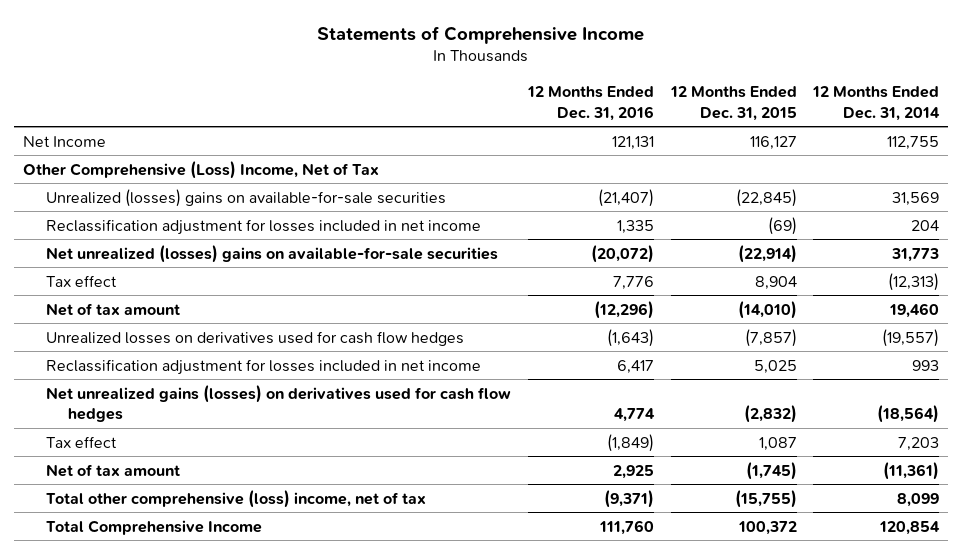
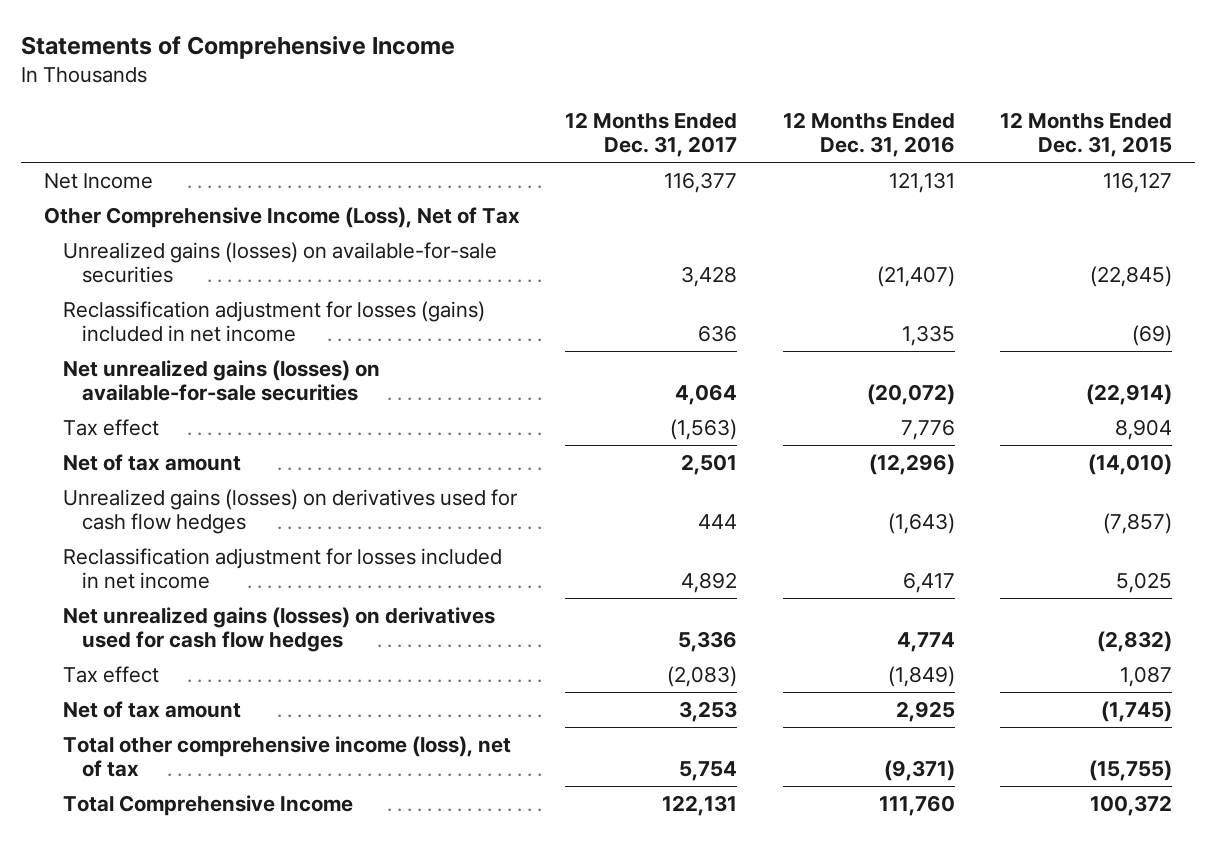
[812,86,941,121] 12 Months Ended Dec. 31, 2014 -> none
none -> [565,111,738,158] 12 Months Ended Dec. 31, 2017
[22,160,379,179] Other Comprehensive (Loss) Income, Net of Tax -> [43,206,520,228] Other Comprehensive Income (Loss), Net of Tax
[45,188,446,207] Unrealized (losses) gains on available-for-sale securities -> [62,241,497,284] Unrealized gains (losses) on available-for-sale securities
[45,218,481,235] Reclassification adjustment for losses included in net income -> [62,300,485,343] Reclassification adjustment for losses (gains) included in net income
[45,244,498,263] Net unrealized (losses) gains on available-for-sale securities -> [62,359,380,402] Net unrealized gains (losses) on available-for-sale securities
[45,330,464,346] Unrealized losses on derivatives used for cash flow hedges -> [62,488,518,535] Unrealized gains (losses) on derivatives used for cash flow hedges
[45,489,426,508] Total other comprehensive (loss) income, net of tax -> [62,735,511,778] Total other comprehensive income (loss), net of tax

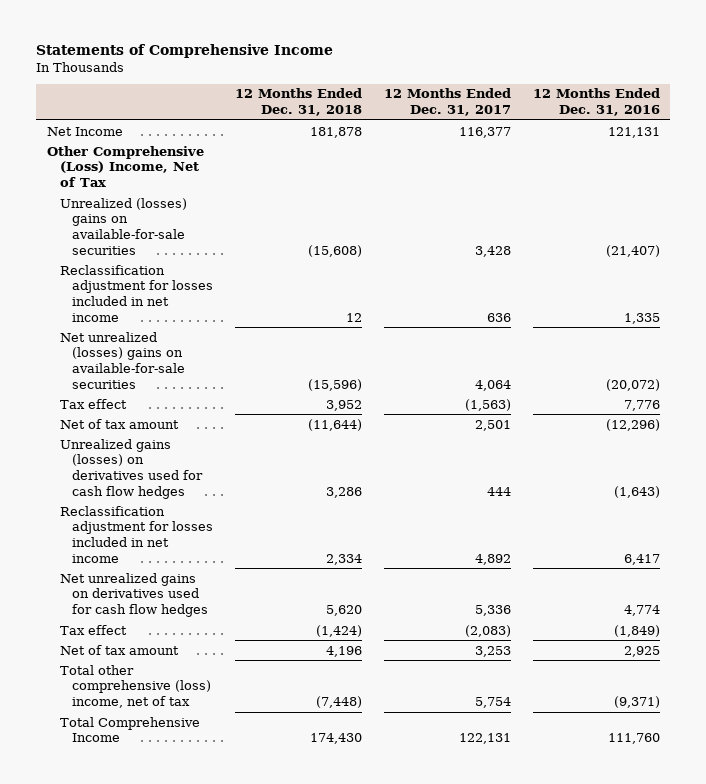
[1000,111,1173,158] 12 Months Ended Dec. 31, 2015 -> none
none -> [235,88,363,117] 12 Months Ended Dec. 31, 2018
[43,206,520,228] Other Comprehensive Income (Loss), Net of Tax -> [46,145,204,187] Other Comprehensive (Loss) Income, Net of Tax
[62,241,497,284] Unrealized gains (losses) on available-for-sale securities -> [59,197,187,255] Unrealized (losses) gains on available-for-sale securities
[62,300,485,343] Reclassification adjustment for losses (gains) included in net income -> [59,264,214,322] Reclassification adjustment for losses included in net income
[62,359,380,402] Net unrealized gains (losses) on available-for-sale securities -> [59,331,186,389] Net unrealized (losses) gains on available-for-sale securities
[62,606,495,653] Net unrealized gains (losses) on derivatives used for cash flow hedges -> [59,572,209,617] Net unrealized gains on derivatives used for cash flow hedges
[62,735,511,778] Total other comprehensive income (loss), net of tax -> [59,664,212,708] Total other comprehensive (loss) income, net of tax

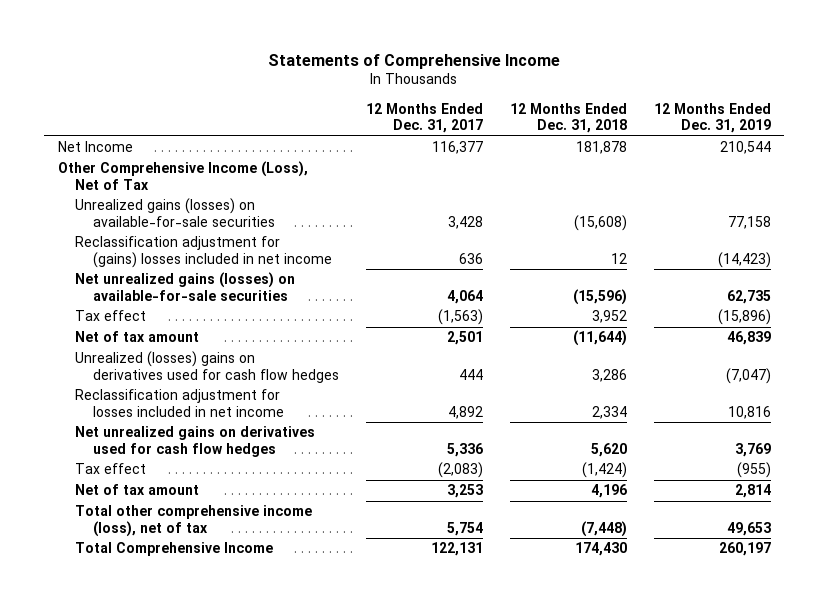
[532,88,660,117] 12 Months Ended Dec. 31, 2016 -> none
none -> [653,102,771,134] 12 Months Ended Dec. 31, 2019
[46,145,204,187] Other Comprehensive (Loss) Income, Net of Tax -> [57,161,308,190] Other Comprehensive Income (Loss), Net of Tax
[59,197,187,255] Unrealized (losses) gains on available-for-sale securities -> [75,198,276,227] Unrealized gains (losses) on available-for-sale securities
[59,264,214,322] Reclassification adjustment for losses included in net income -> [75,236,333,268] Reclassification adjustment for (gains) losses included in net income
[59,331,186,389] Net unrealized (losses) gains on available-for-sale securities -> [75,272,296,301] Net unrealized gains (losses) on available-for-sale securities
[59,438,204,499] Unrealized gains (losses) on derivatives used for cash flow hedges -> [75,351,340,383] Unrealized (losses) gains on derivatives used for cash flow hedges
[59,664,212,708] Total other comprehensive (loss) income, net of tax -> [75,505,313,537] Total other comprehensive income (loss), net of tax

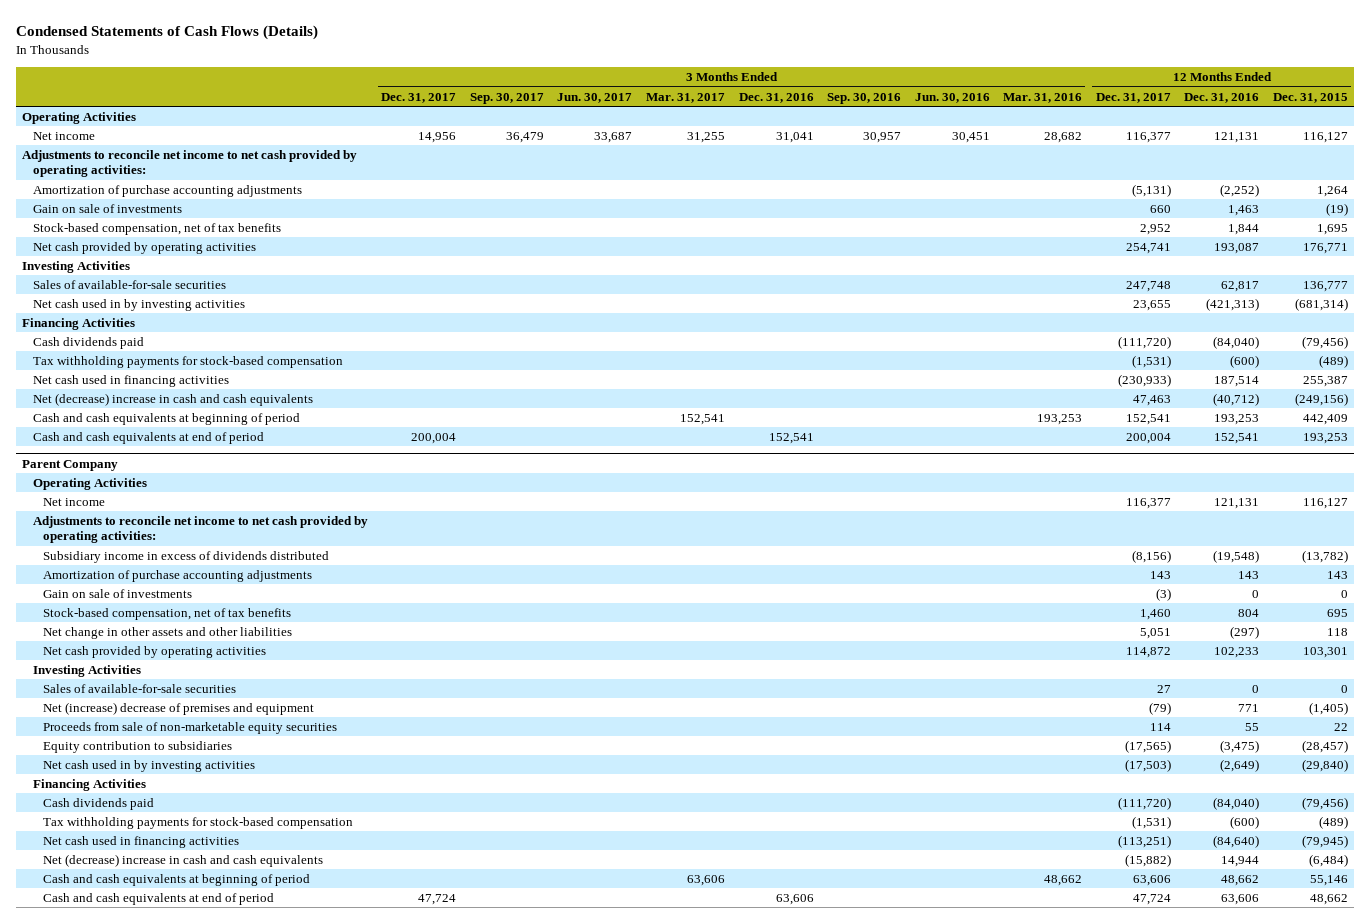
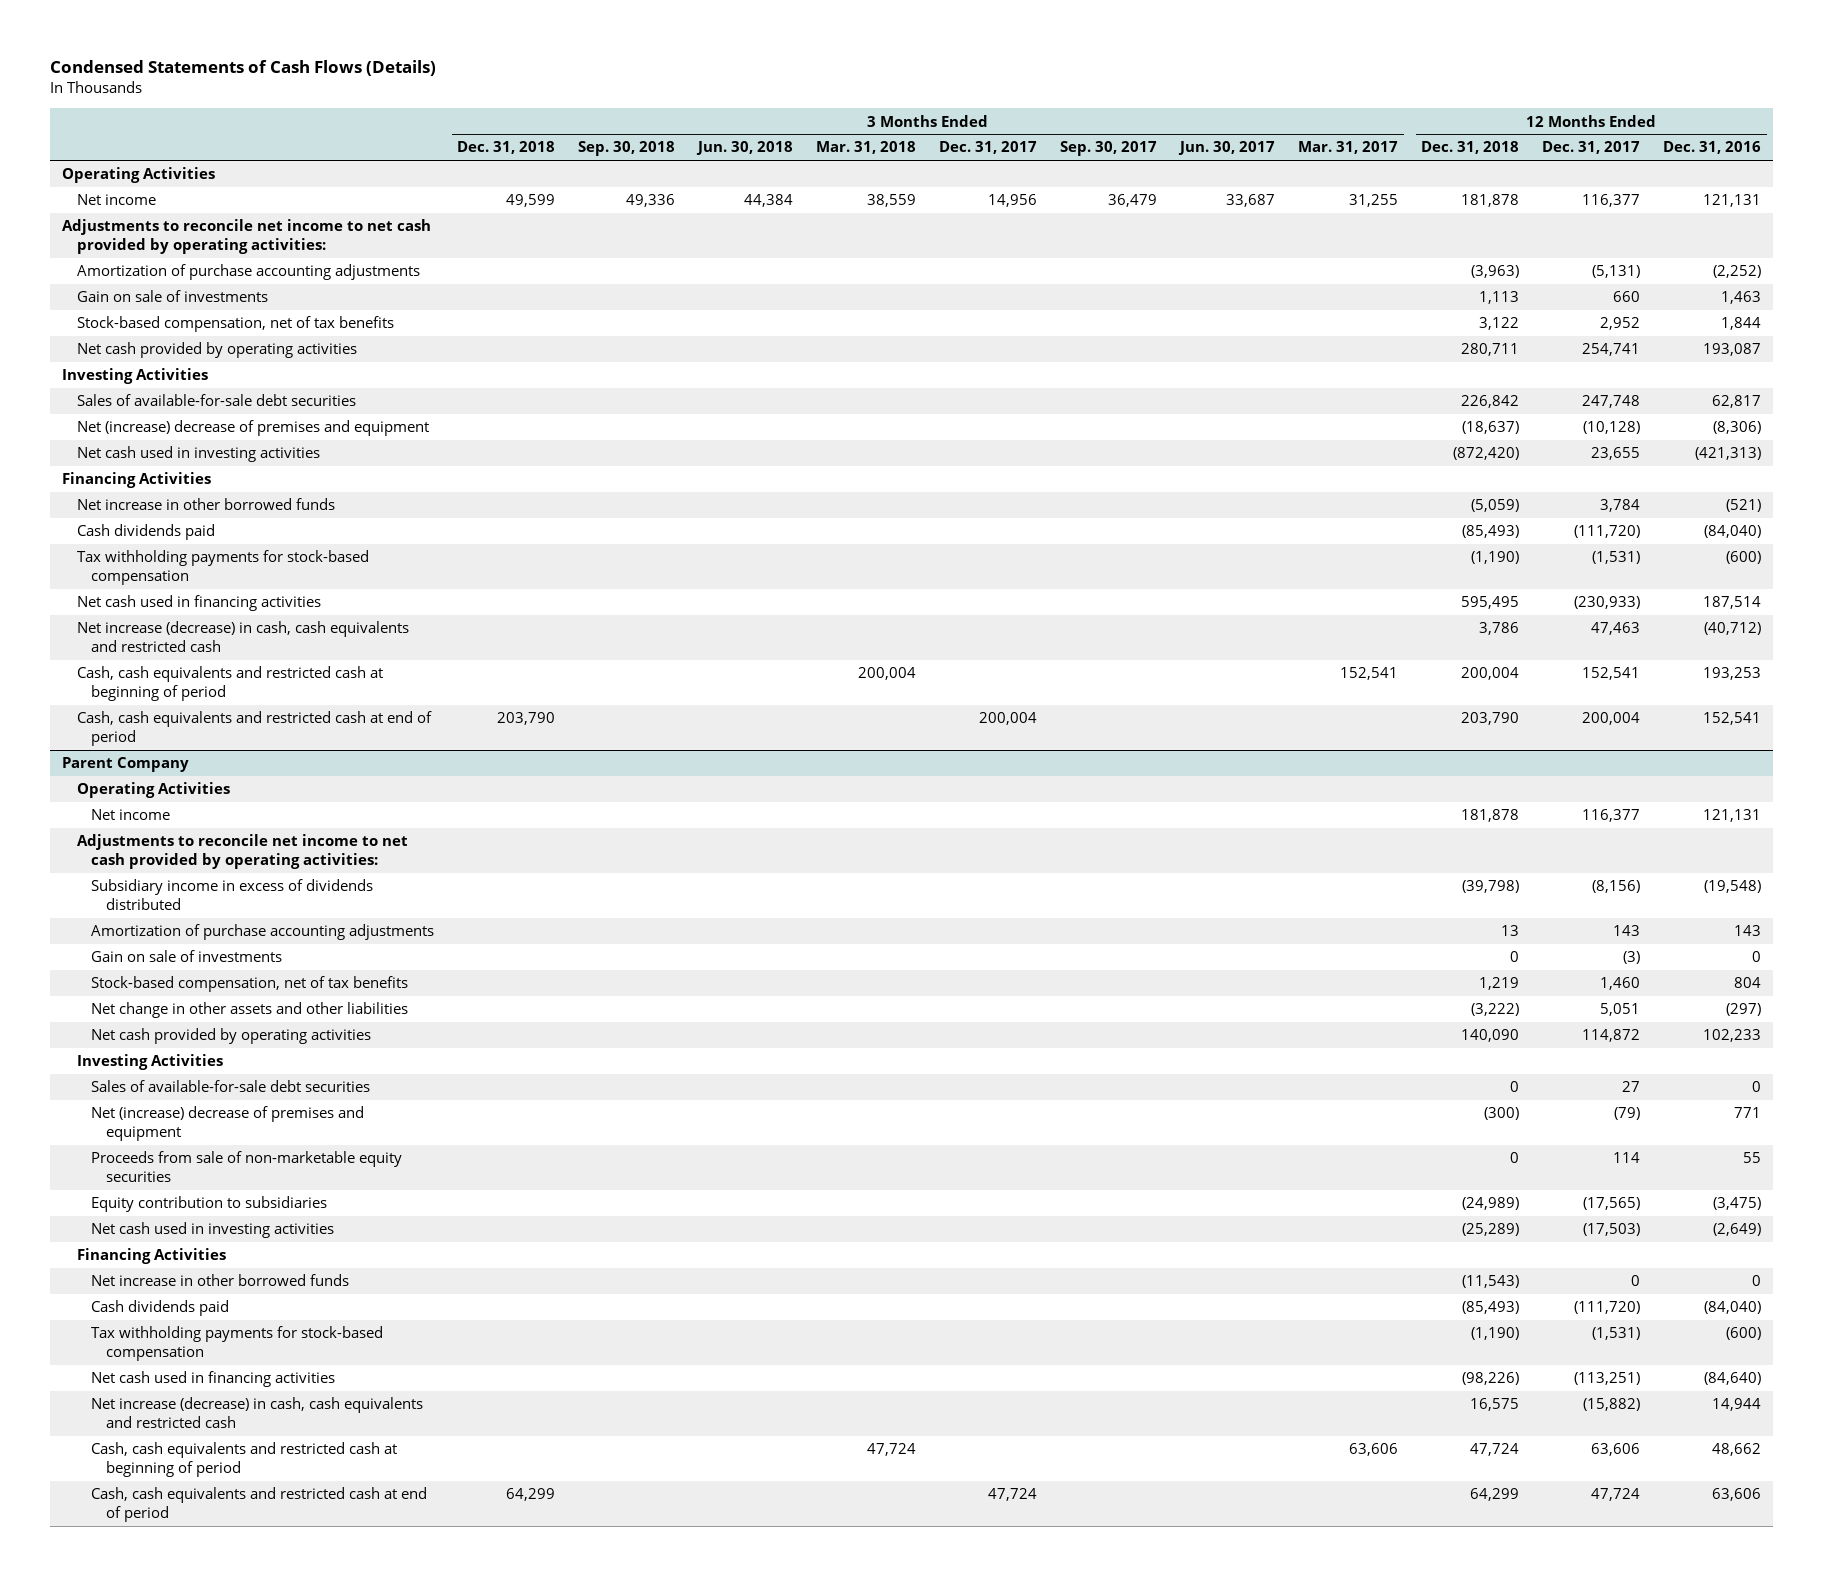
[738,92,814,103] Dec. 31, 2016 -> none
[827,92,902,104] Sep. 30, 2016 -> none
[914,92,990,103] Jun. 30, 2016 -> none
[1003,92,1083,103] Mar. 31, 2016 -> none
[1272,92,1348,103] Dec. 31, 2015 -> none
none -> [457,141,556,155] Dec. 31, 2018
none -> [578,141,676,157] Sep. 30, 2018
none -> [696,141,794,156] Jun. 30, 2018
none -> [816,141,917,155] Mar. 31, 2018
none -> [1421,141,1520,155] Dec. 31, 2018
[32,280,226,290] Sales of available-for-sale securities -> [76,394,356,407] Sales of available-for-sale debt securities
none -> [76,420,429,437] Net (increase) decrease of premises and equipment
[32,299,245,312] Net cash used in by investing activities -> [76,446,320,463] Net cash used in investing activities
none -> [76,498,335,511] Net increase in other borrowed funds
[32,393,313,407] Net (decrease) increase in cash and cash equivalents -> [76,621,409,653] Net increase (decrease) in cash, cash equivalents and restricted cash
[32,413,300,426] Cash and cash equivalents at beginning of period -> [76,666,383,702] Cash, cash equivalents and restricted cash at beginning of period
[32,432,264,445] Cash and cash equivalents at end of period -> [76,711,432,747] Cash, cash equivalents and restricted cash at end of period
[43,684,237,694] Sales of available-for-sale securities -> [91,1080,371,1093] Sales of available-for-sale debt securities
[43,760,256,773] Net cash used in by investing activities -> [91,1222,335,1239] Net cash used in investing activities
none -> [91,1274,350,1287] Net increase in other borrowed funds
[43,854,324,868] Net (decrease) increase in cash and cash equivalents -> [91,1397,424,1429] Net increase (decrease) in cash, cash equivalents and restricted cash
[43,874,311,887] Cash and cash equivalents at beginning of period -> [91,1442,398,1478] Cash, cash equivalents and restricted cash at beginning of period
[43,893,275,906] Cash and cash equivalents at end of period -> [91,1487,428,1523] Cash, cash equivalents and restricted cash at end of period

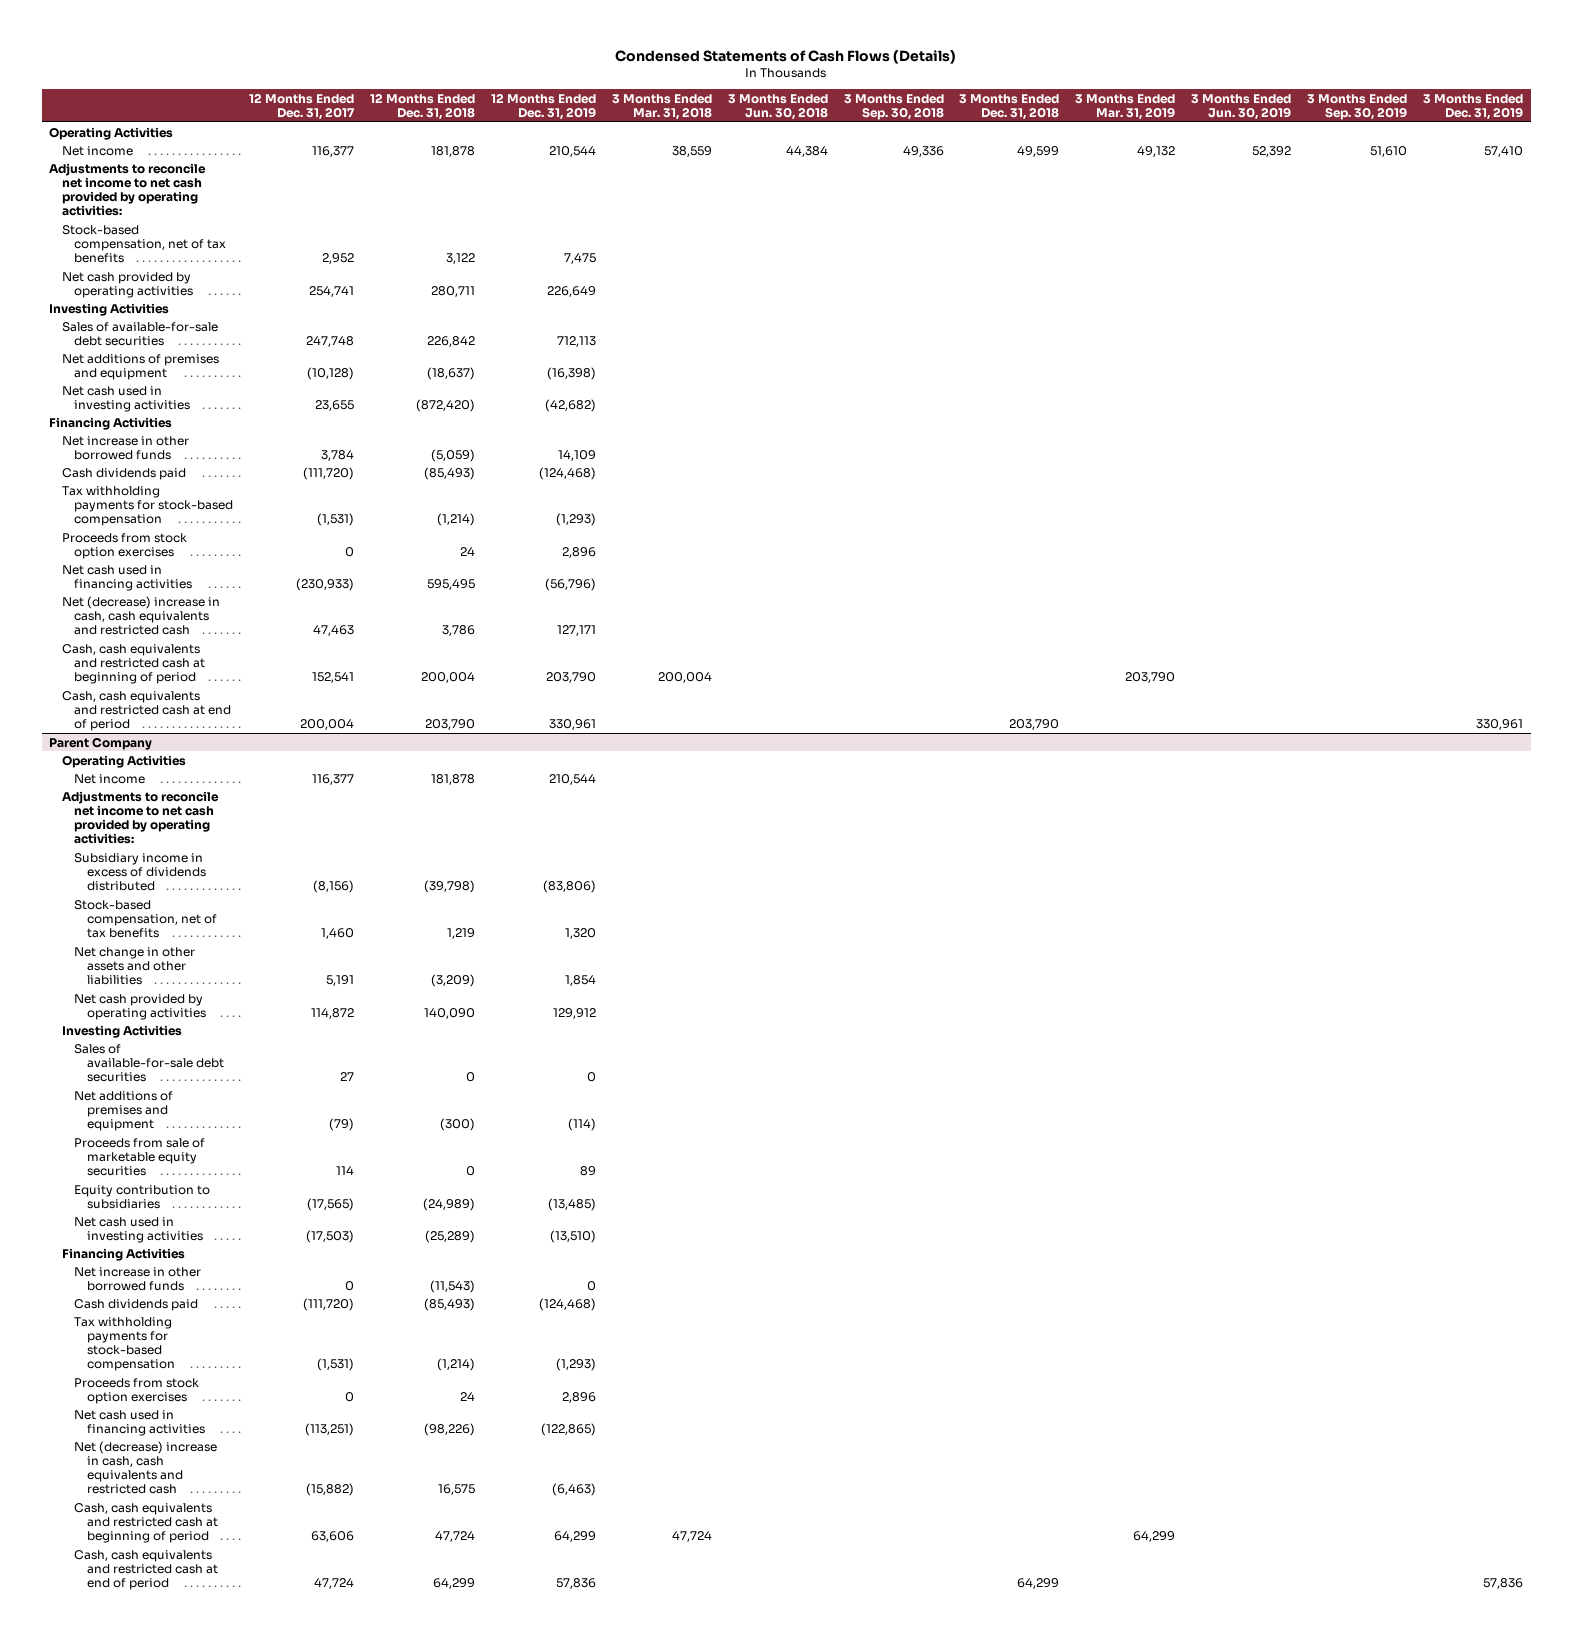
[939,141,1038,155] Dec. 31, 2017 -> none
[1060,141,1158,157] Sep. 30, 2017 -> none
[1178,141,1276,156] Jun. 30, 2017 -> none
[1298,141,1399,155] Mar. 31, 2017 -> none
[1663,141,1762,155] Dec. 31, 2016 -> none
none -> [490,92,596,120] 12 Months Ended Dec. 31, 2019
none -> [1075,93,1176,120] 3 Months Ended Mar. 31, 2019
none -> [1191,93,1292,120] 3 Months Ended Jun. 30, 2019
none -> [1306,93,1407,120] 3 Months Ended Sep. 30, 2019
none -> [1422,93,1523,120] 3 Months Ended Dec. 31, 2019
[76,264,420,281] Amortization of purchase accounting adjustments -> none
[76,290,268,303] Gain on sale of investments -> none
[76,420,429,437] Net (increase) decrease of premises and equipment -> [61,353,219,380] Net additions of premises and equipment
[1471,551,1520,565] (1,190) -> [437,512,476,526] (1,214)
none -> [61,532,187,559] Proceeds from stock option exercises
[76,621,409,653] Net increase (decrease) in cash, cash equivalents and restricted cash -> [61,595,220,635] Net (decrease) increase in cash, cash equivalents and restricted cash
[91,924,435,941] Amortization of purchase accounting adjustments -> none
[91,950,283,963] Gain on sale of investments -> none
[1471,1003,1520,1017] (3,222) -> [431,973,476,987] (3,209)
[1600,1003,1641,1017] 5,051 -> [326,974,355,986] 5,191
[91,1106,365,1142] Net (increase) decrease of premises and equipment -> [74,1090,174,1131] Net additions of premises and equipment
[91,1151,403,1183] Proceeds from sale of non-marketable equity securities -> [74,1137,206,1176] Proceeds from sale of marketable equity securities
[1471,1327,1520,1341] (1,190) -> [437,1357,476,1371] (1,214)
none -> [74,1377,200,1404] Proceeds from stock option exercises
[91,1397,424,1429] Net increase (decrease) in cash, cash equivalents and restricted cash -> [74,1440,218,1494] Net (decrease) increase in cash, cash equivalents and restricted cash

